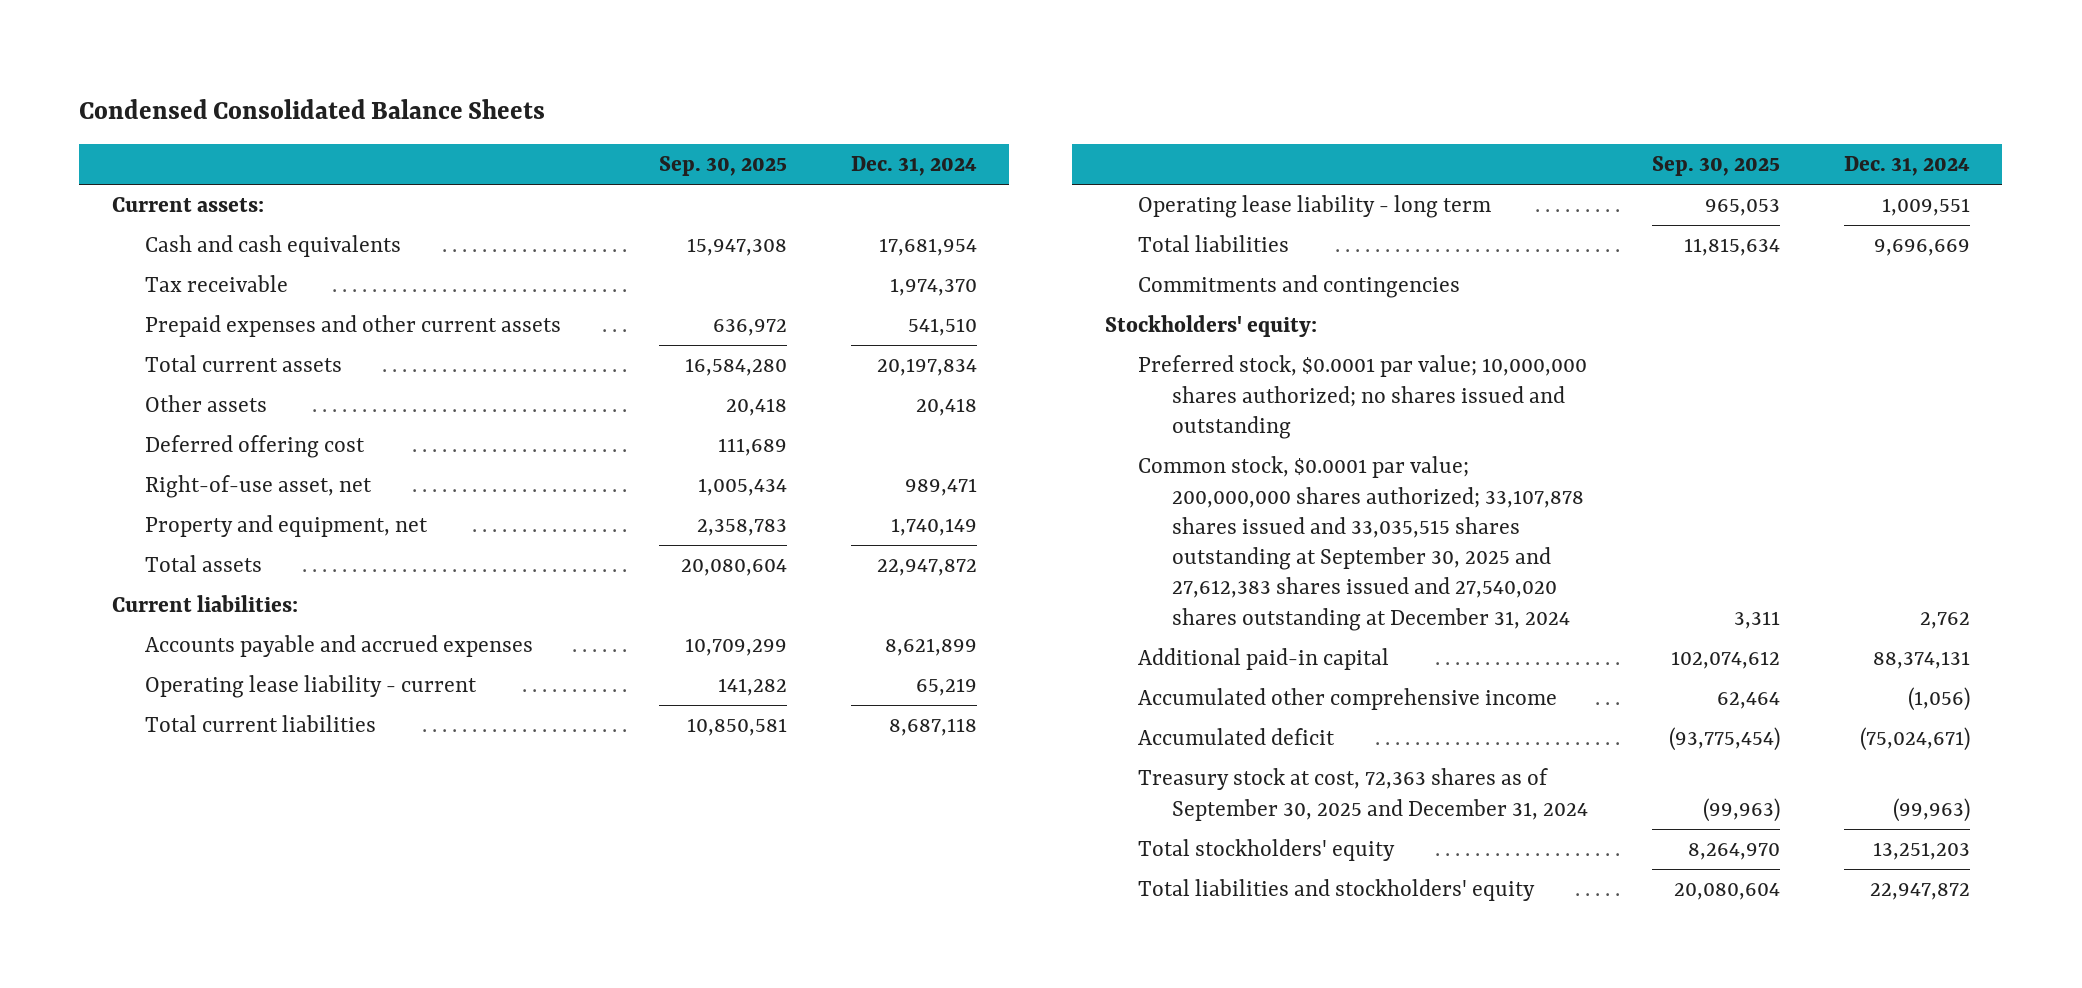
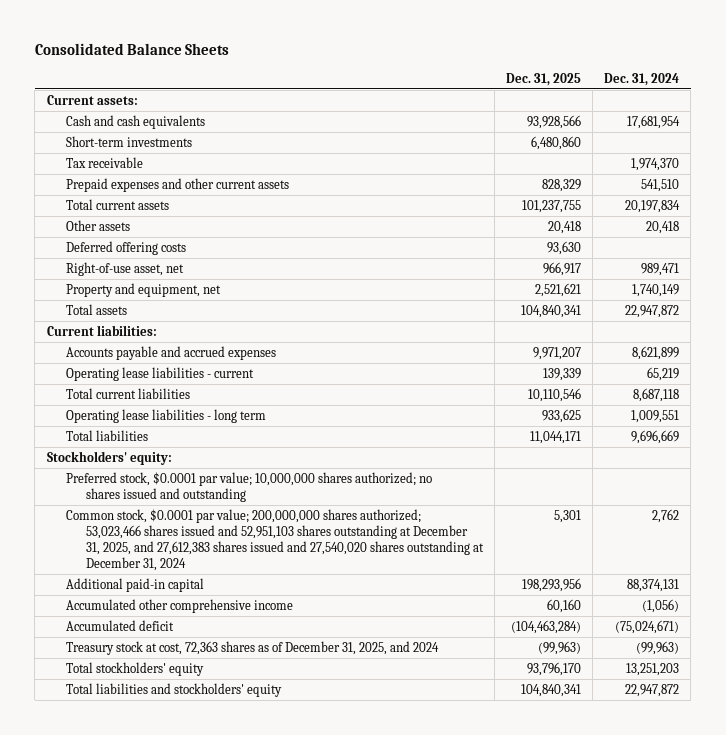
[79,98,546,119] Condensed Consolidated Balance Sheets -> [34,43,229,56] Consolidated Balance Sheets
[658,156,787,177] Sep. 30, 2025 -> none
none -> [505,73,581,87] Dec. 31, 2025
none -> [66,135,193,147] Short-term investments
[145,435,366,459] Deferred offering cost -> [66,240,187,255] Deferred offering costs
[145,675,478,699] Operating lease liability - current -> [66,366,255,381] Operating lease liabilities - current
[1138,195,1492,219] Operating lease liability - long term -> [66,408,267,423] Operating lease liabilities - long term
[1138,275,1461,299] Commitments and contingencies -> none
[1138,456,1584,631] Common stock, $0.0001 par value; 200,000,000 shares authorized; 33,107,878 shares issued and 33,035,515 shares outstanding at September 30, 2025 and 27,612,383 shares issued and 27,540,020 shares outstanding at December 31, 2024 -> [66,508,484,571] Common stock, $0.0001 par value; 200,000,000 shares authorized; 53,023,466 shares issued and 52,951,103 shares outstanding at December 31, 2025, and 27,612,383 shares issued and 27,540,020 shares outstanding at December 31, 2024
[1138,768,1588,821] Treasury stock at cost, 72,363 shares as of September 30, 2025 and December 31, 2024 -> [66,640,440,655] Treasury stock at cost, 72,363 shares as of December 31, 2025, and 2024

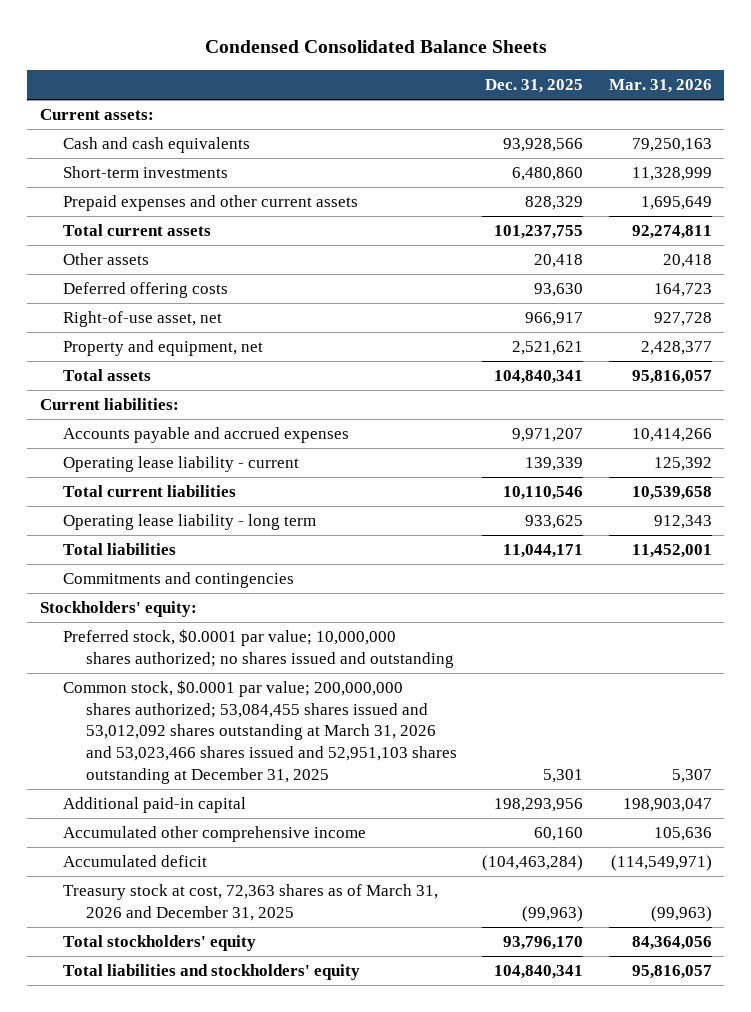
[34,43,229,56] Consolidated Balance Sheets -> [204,40,547,54] Condensed Consolidated Balance Sheets
[604,73,680,87] Dec. 31, 2024 -> none
none -> [608,79,712,94] Mar. 31, 2026
[66,156,144,168] Tax receivable -> none
[66,366,255,381] Operating lease liabilities - current -> [63,455,300,472] Operating lease liability - current
[66,408,267,423] Operating lease liabilities - long term -> [63,513,317,530] Operating lease liability - long term
none -> [63,571,295,588] Commitments and contingencies
[66,508,484,571] Common stock, $0.0001 par value; 200,000,000 shares authorized; 53,023,466 shares issued and 52,951,103 shares outstanding at December 31, 2025, and 27,612,383 shares issued and 27,540,020 shares outstanding at December 31, 2024 -> [63,679,458,785] Common stock, $0.0001 par value; 200,000,000 shares authorized; 53,084,455 shares issued and 53,012,092 shares outstanding at March 31, 2026 and 53,023,466 shares issued and 52,951,103 shares outstanding at December 31, 2025
[66,640,440,655] Treasury stock at cost, 72,363 shares as of December 31, 2025, and 2024 -> [63,883,439,921] Treasury stock at cost, 72,363 shares as of March 31, 2026 and December 31, 2025

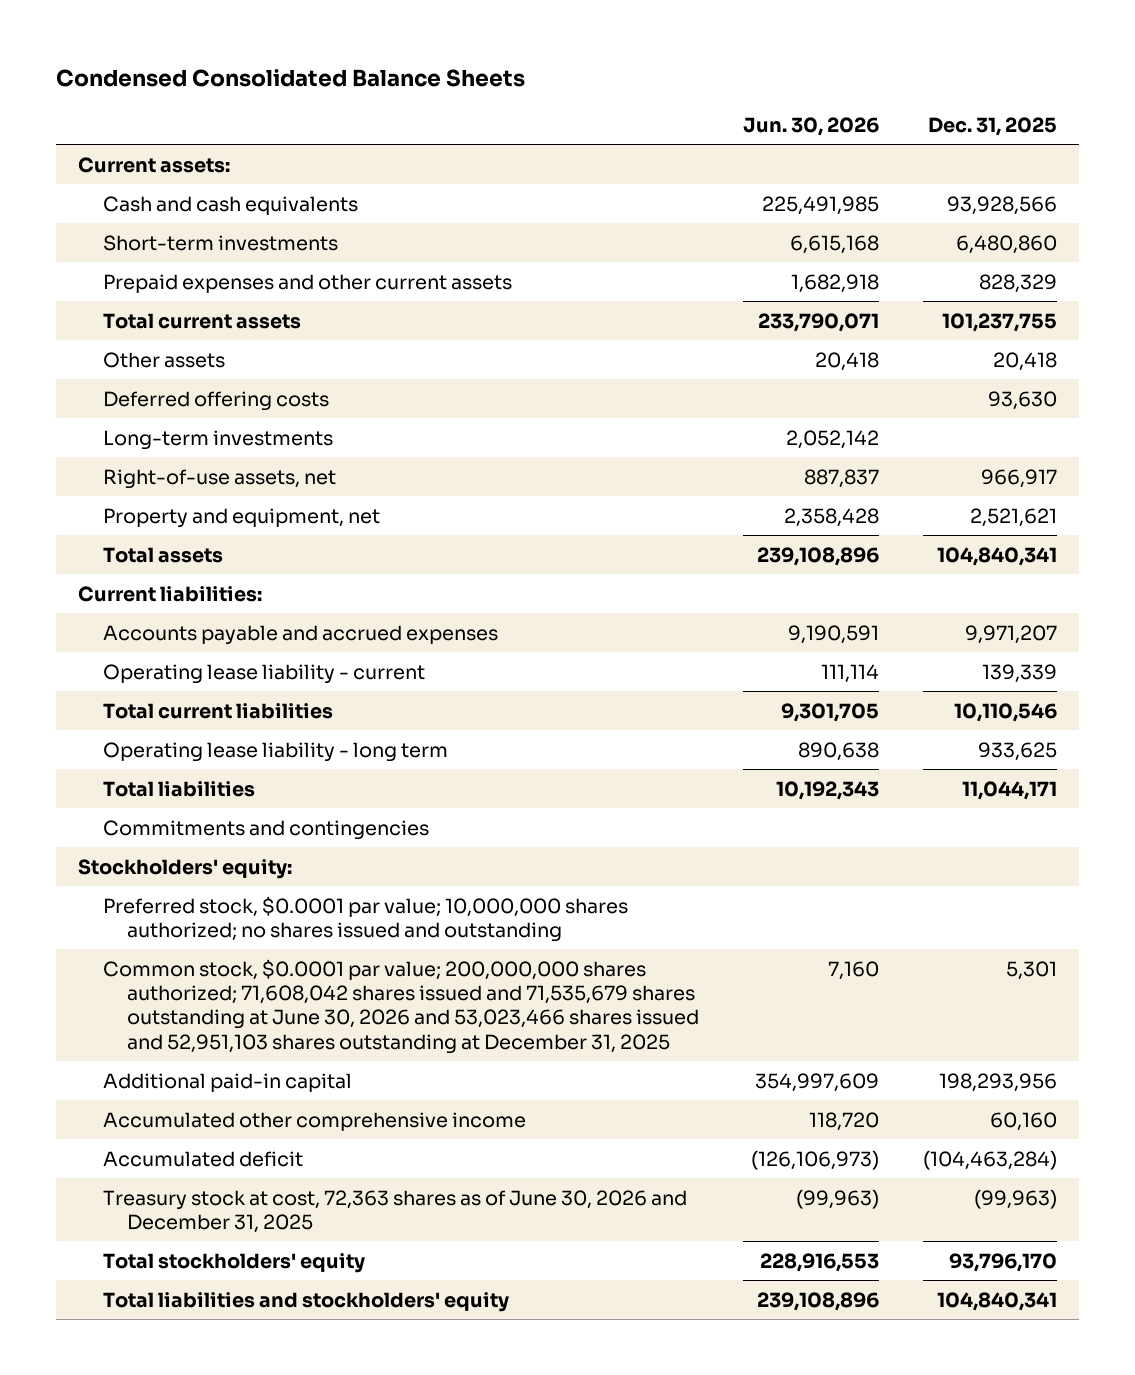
[608,79,712,94] Mar. 31, 2026 -> none
none -> [743,116,880,136] Jun. 30, 2026
none -> [102,429,333,450] Long-term investments
[63,310,223,327] Right-of-use asset, net -> [102,468,336,489] Right-of-use assets, net
[63,679,458,785] Common stock, $0.0001 par value; 200,000,000 shares authorized; 53,084,455 shares issued and 53,012,092 shares outstanding at March 31, 2026 and 53,023,466 shares issued and 52,951,103 shares outstanding at December 31, 2025 -> [102,958,700,1054] Common stock, $0.0001 par value; 200,000,000 shares authorized; 71,608,042 shares issued and 71,535,679 shares outstanding at June 30, 2026 and 53,023,466 shares issued and 52,951,103 shares outstanding at December 31, 2025
[63,883,439,921] Treasury stock at cost, 72,363 shares as of March 31, 2026 and December 31, 2025 -> [102,1189,687,1233] Treasury stock at cost, 72,363 shares as of June 30, 2026 and December 31, 2025

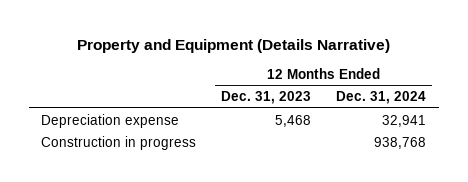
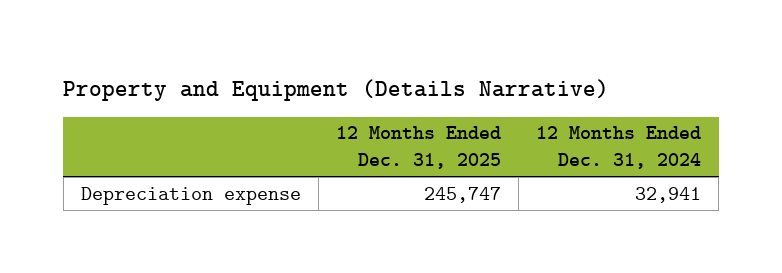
[221,91,312,105] Dec. 31, 2023 -> none
none -> [335,126,501,170] 12 Months Ended Dec. 31, 2025
[41,135,197,150] Construction in progress -> none

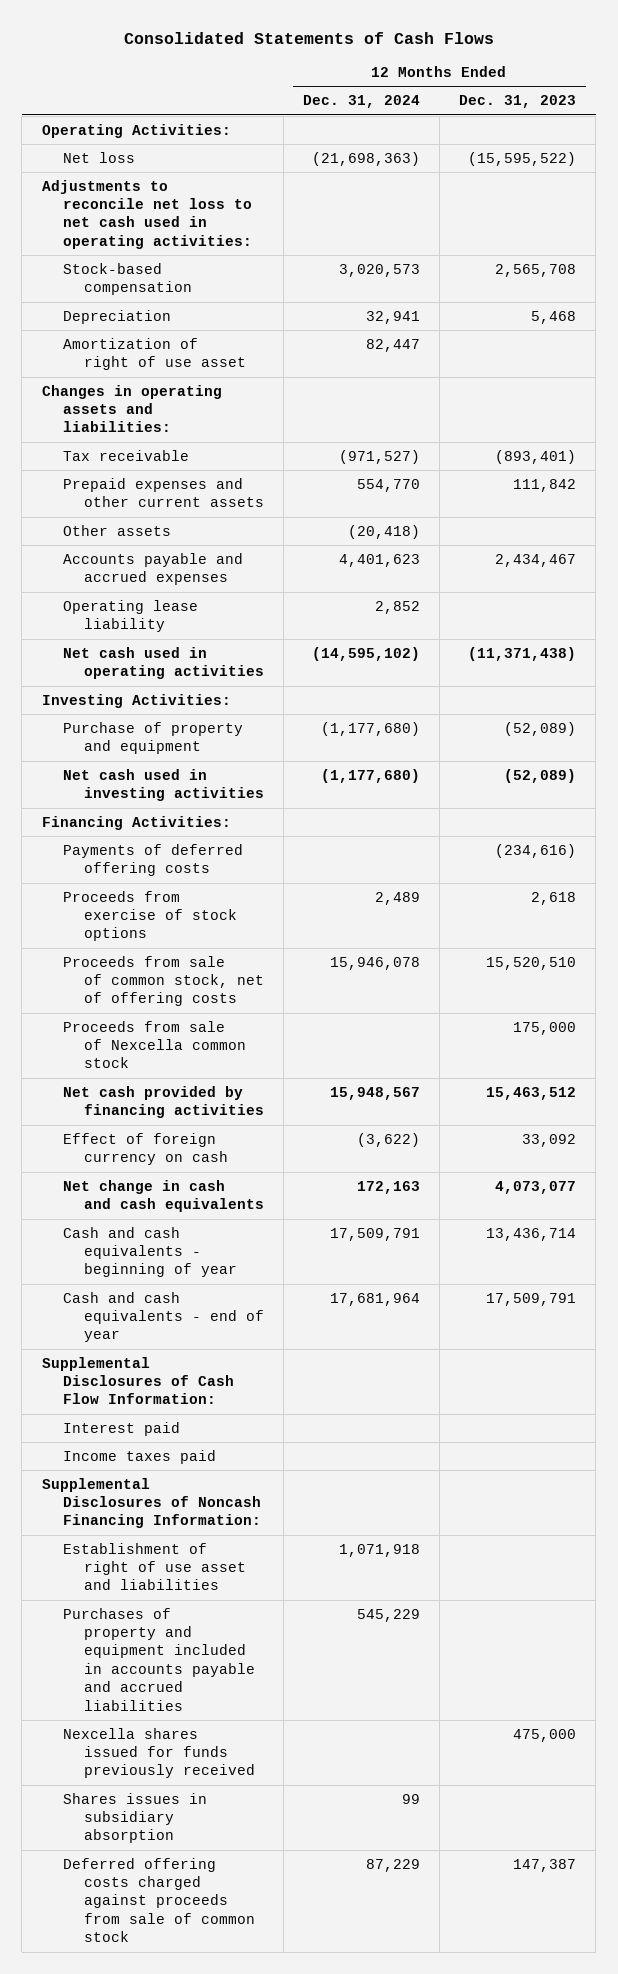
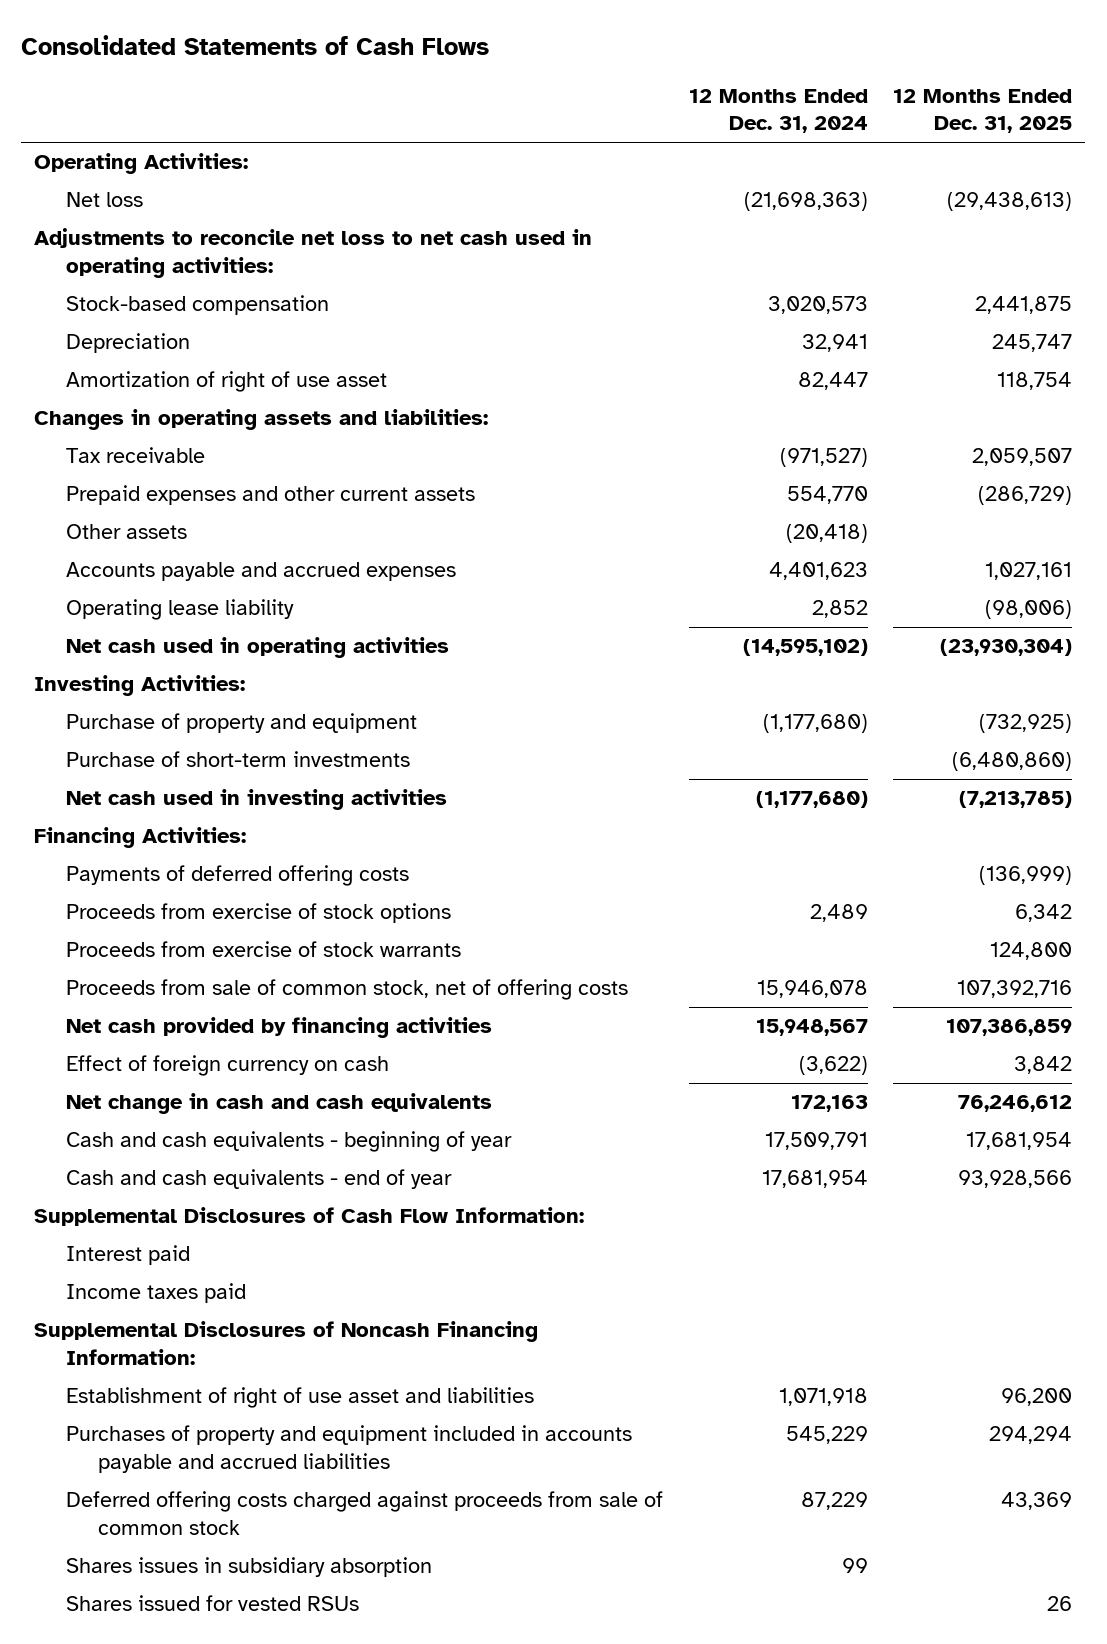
[459,95,577,109] Dec. 31, 2023 -> none
none -> [893,88,1073,134] 12 Months Ended Dec. 31, 2025
none -> [65,751,410,768] Purchase of short-term investments
none -> [65,941,461,958] Proceeds from exercise of stock warrants
[62,1020,246,1069] Proceeds from sale of Nexcella common stock -> none
[329,1292,420,1306] 17,681,964 -> [761,1170,868,1189] 17,681,954
[62,1727,255,1779] Nexcella shares issued for funds previously received -> none
[62,1792,207,1844] Shares issues in subsidiary absorption -> [65,1557,432,1578] Shares issues in subsidiary absorption
none -> [65,1595,359,1612] Shares issued for vested RSUs

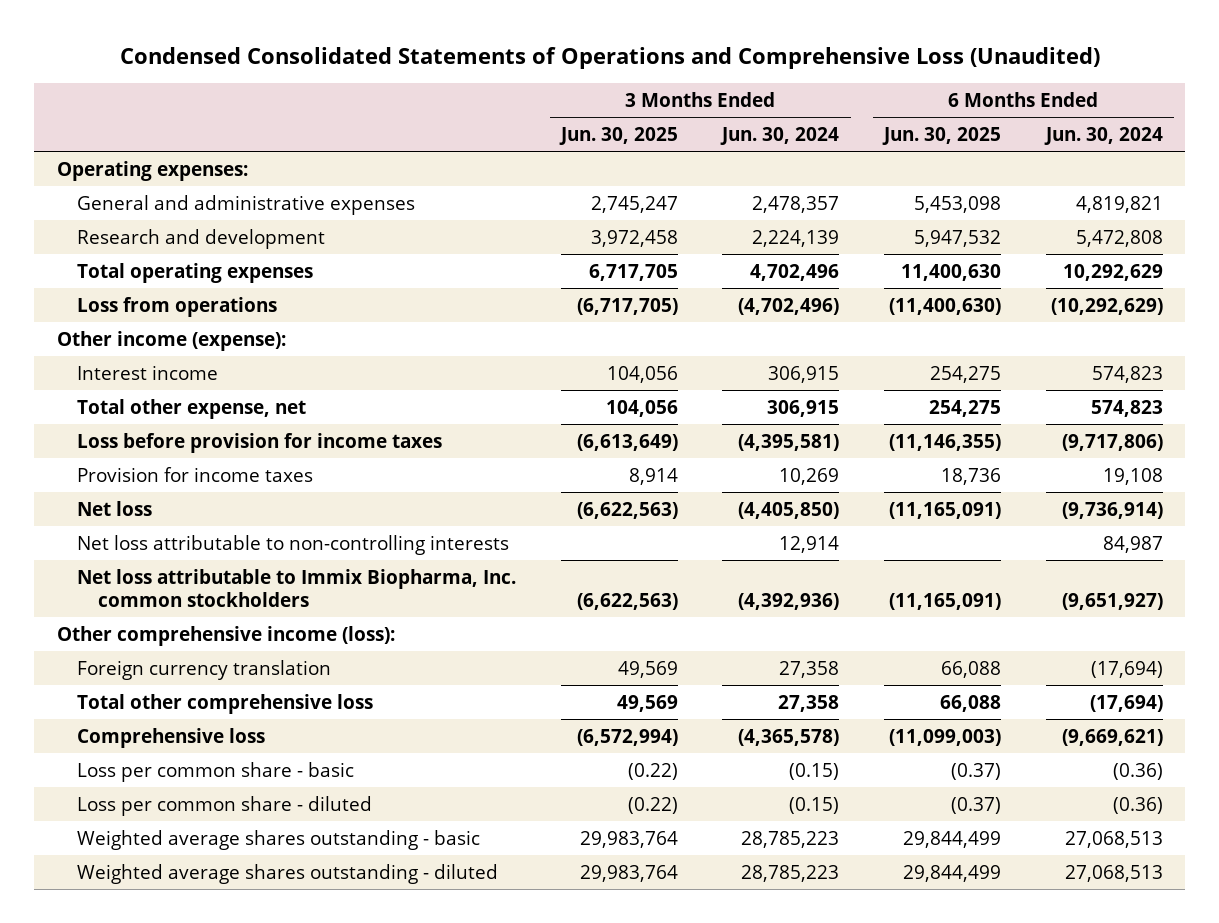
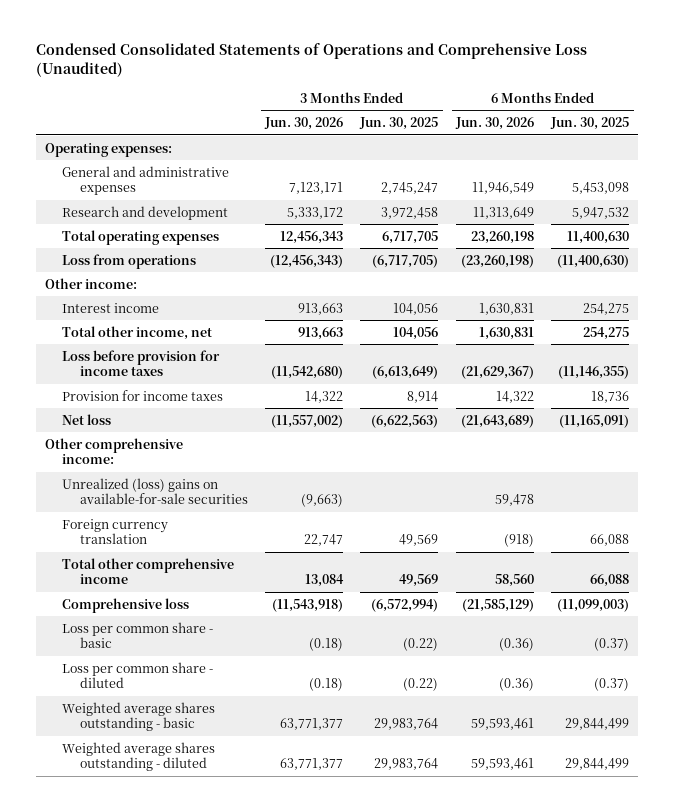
[720,126,840,145] Jun. 30, 2024 -> none
[1043,126,1163,145] Jun. 30, 2024 -> none
none -> [264,117,344,131] Jun. 30, 2026
none -> [454,117,534,131] Jun. 30, 2026
[56,330,286,351] Other income (expense): -> [44,277,137,289] Other income:
[77,398,307,419] Total other expense, net -> [62,325,213,340] Total other income, net
[77,534,510,555] Net loss attributable to non-controlling interests -> none
[77,568,517,607] Net loss attributable to Immix Biopharma, Inc. common stockholders -> none
[56,625,395,646] Other comprehensive income (loss): -> [44,437,183,465] Other comprehensive income:
none -> [62,477,248,505] Unrealized (loss) gains on available-for-sale securities
[77,693,374,714] Total other comprehensive loss -> [62,557,235,585] Total other comprehensive income

